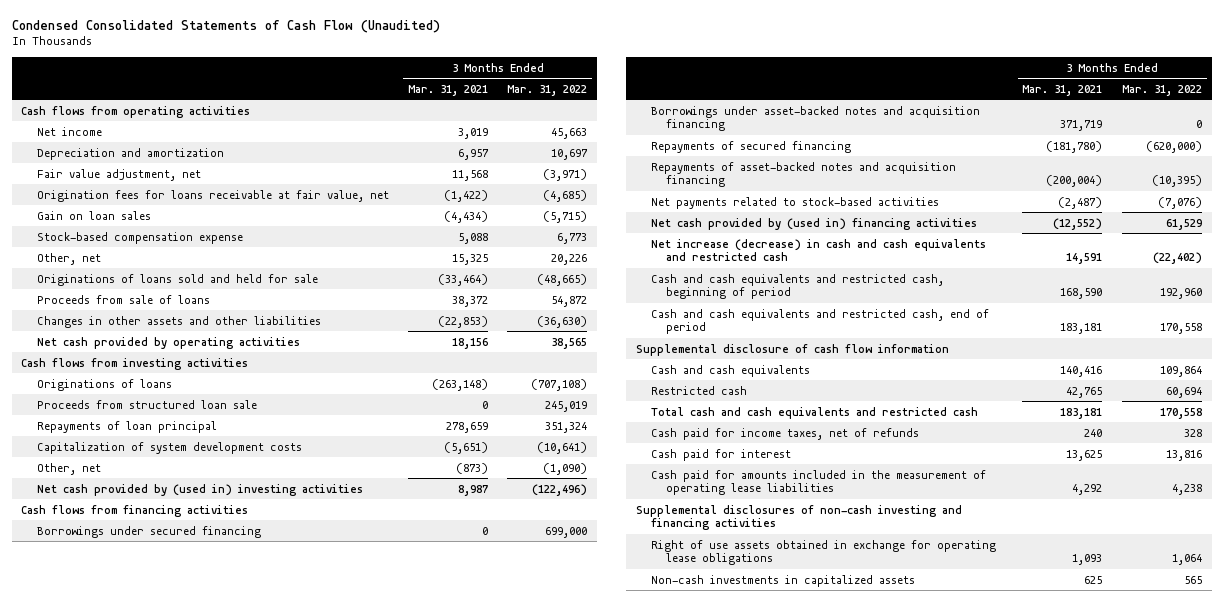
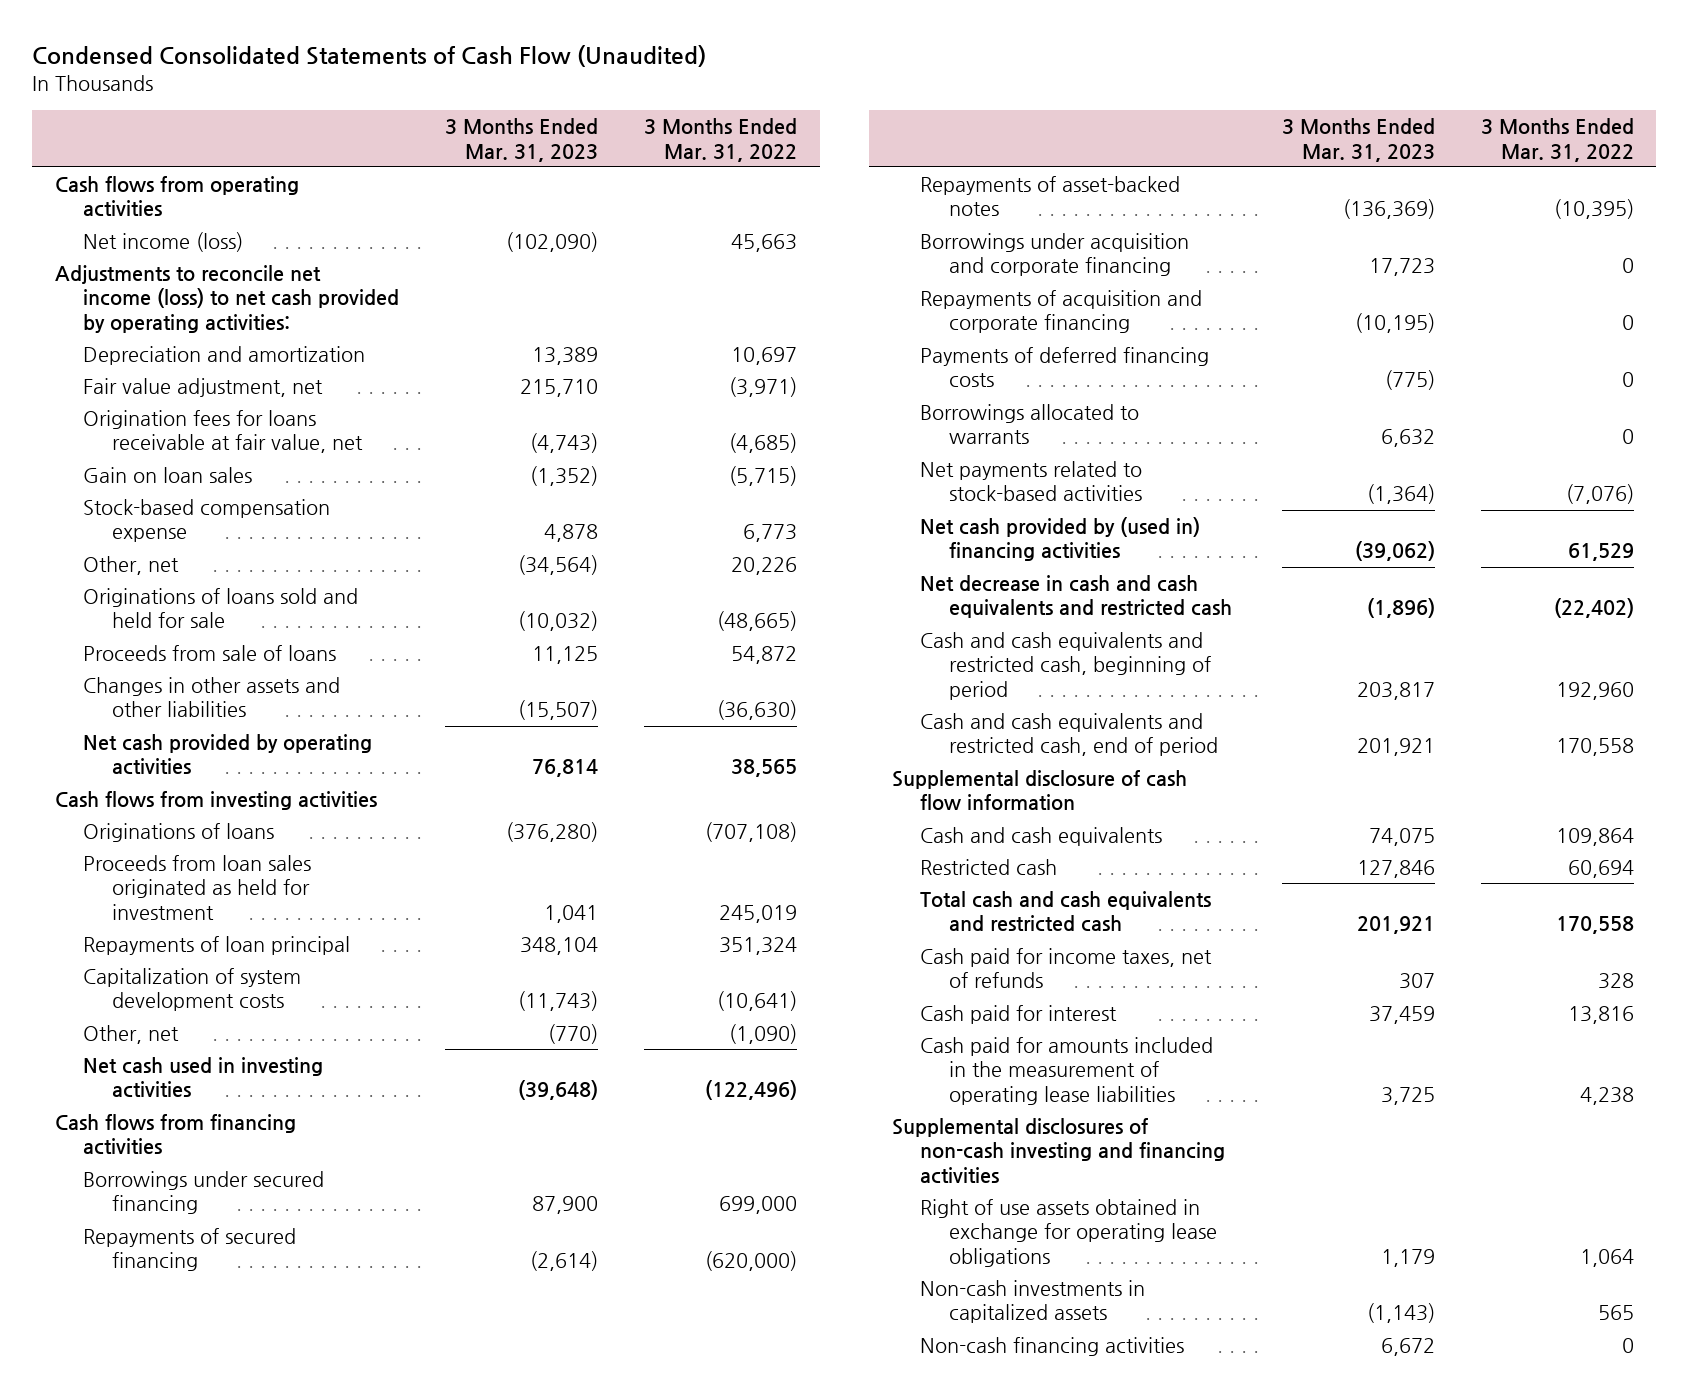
[407,84,488,96] Mar. 31, 2021 -> none
none -> [445,118,599,162] 3 Months Ended Mar. 31, 2023
[36,126,102,136] Net income -> [83,232,244,253] Net income (loss)
none -> [55,265,400,333] Adjustments to reconcile net income (loss) to net cash provided by operating activities:
[36,399,257,409] Proceeds from structured loan sale -> [83,855,312,920] Proceeds from loan sales originated as held for investment
[36,483,363,496] Net cash provided by (used in) investing activities -> [83,1057,324,1099] Net cash used in investing activities
[650,105,980,132] Borrowings under asset-backed notes and acquisition financing -> none
[650,161,956,188] Repayments of asset-backed notes and acquisition financing -> [920,176,1181,217] Repayments of asset-backed notes
none -> [920,233,1190,277] Borrowings under acquisition and corporate financing
none -> [920,290,1203,334] Repayments of acquisition and corporate financing
none -> [920,347,1210,388] Payments of deferred financing costs
none -> [920,404,1140,445] Borrowings allocated to warrants
[650,238,986,262] Net increase (decrease) in cash and cash equivalents and restricted cash -> [920,575,1232,619] Net decrease in cash and cash equivalents and restricted cash
none -> [920,1337,1185,1357] Non-cash financing activities

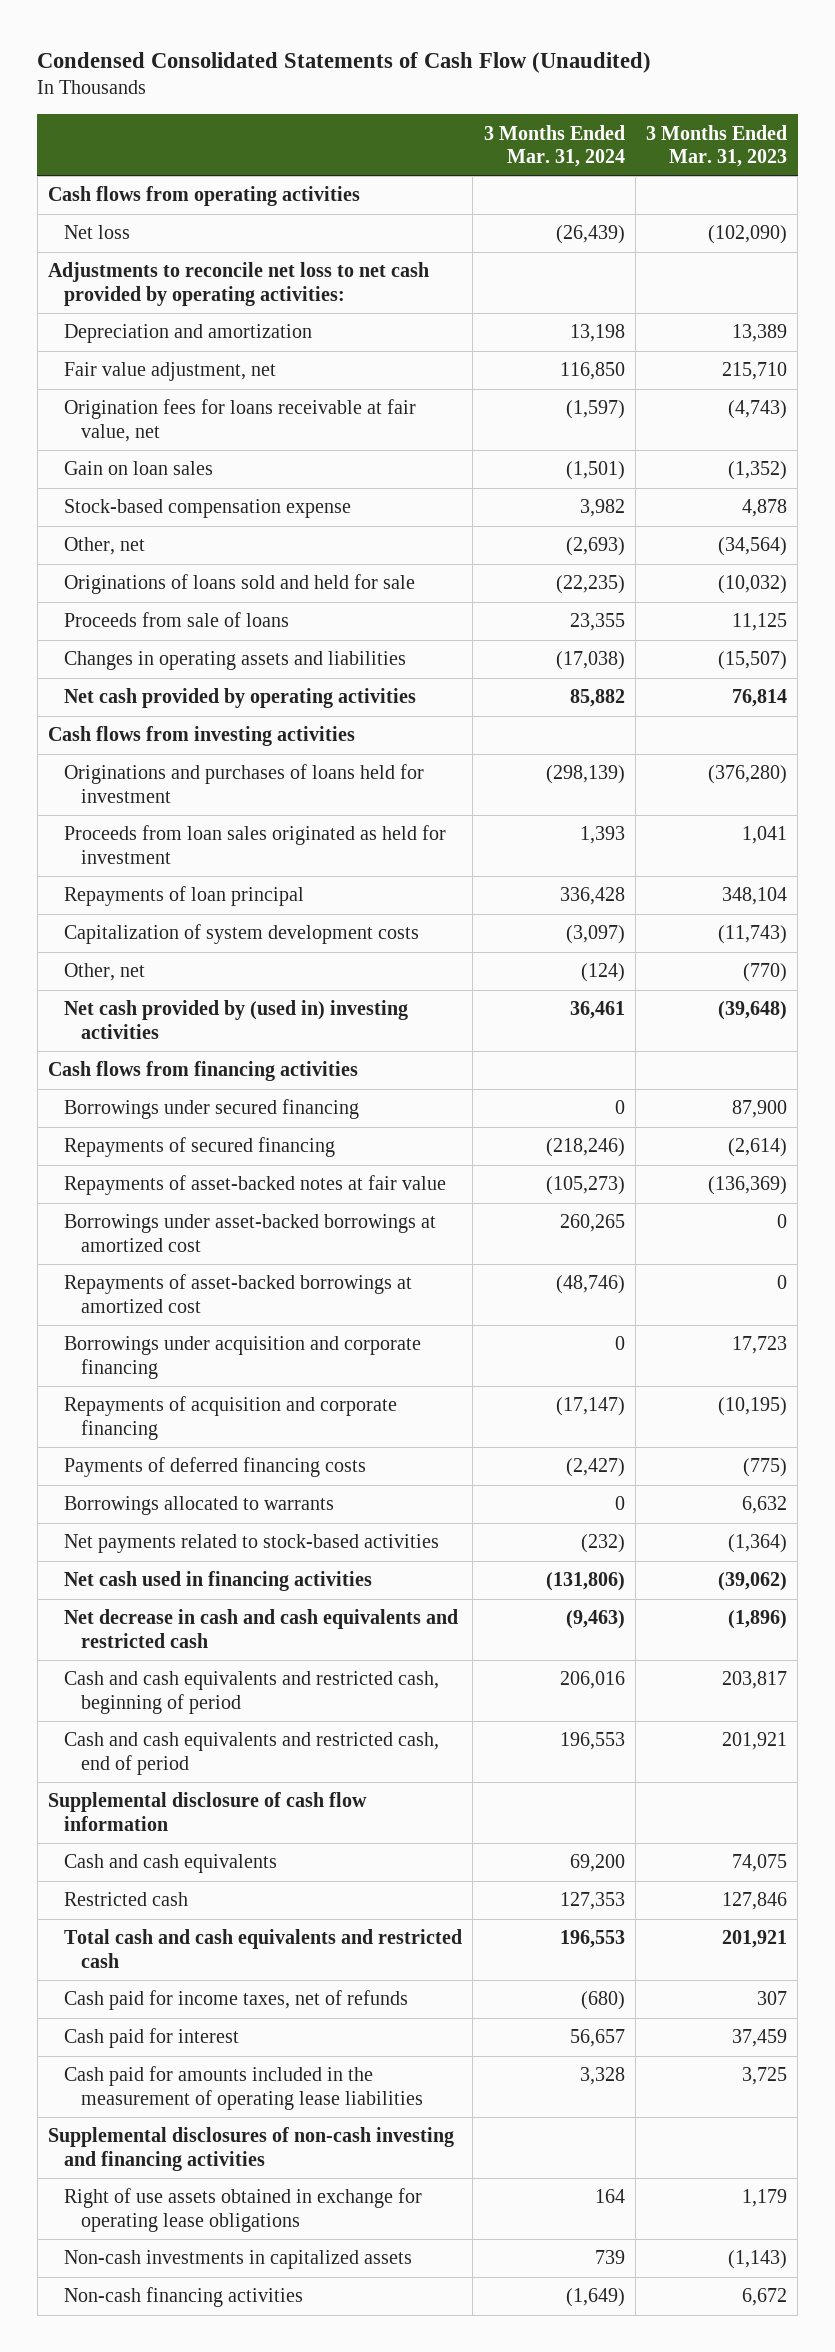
[643,118,797,162] 3 Months Ended Mar. 31, 2022 -> none
none -> [483,124,625,167] 3 Months Ended Mar. 31, 2024
[83,232,244,253] Net income (loss) -> [64,225,131,240] Net loss
[55,265,400,333] Adjustments to reconcile net income (loss) to net cash provided by operating activities: -> [47,262,429,306] Adjustments to reconcile net loss to net cash provided by operating activities:
[83,677,341,718] Changes in other assets and other liabilities -> [64,651,407,671] Changes in operating assets and liabilities
[83,823,275,843] Originations of loans -> [64,764,425,803] Originations and purchases of loans held for investment
[83,1057,324,1099] Net cash used in investing activities -> [64,1000,409,1039] Net cash provided by (used in) investing activities
[920,176,1181,217] Repayments of asset-backed notes -> [64,1175,447,1196] Repayments of asset-backed notes at fair value
none -> [64,1214,437,1252] Borrowings under asset-backed borrowings at amortized cost
none -> [64,1274,413,1313] Repayments of asset-backed borrowings at amortized cost
[920,517,1201,562] Net cash provided by (used in) financing activities -> [64,1571,373,1592] Net cash used in financing activities

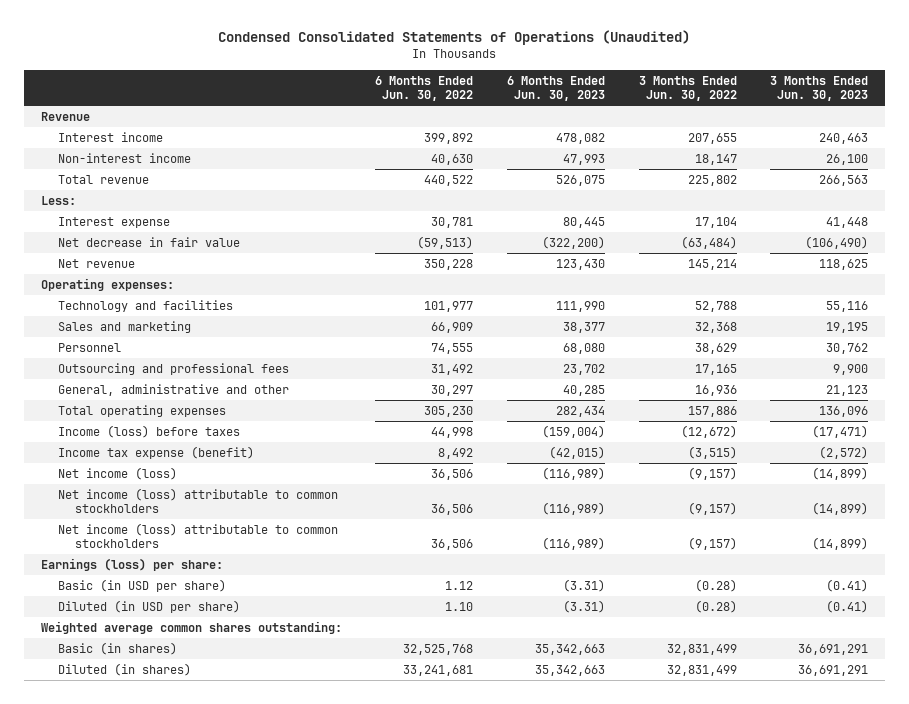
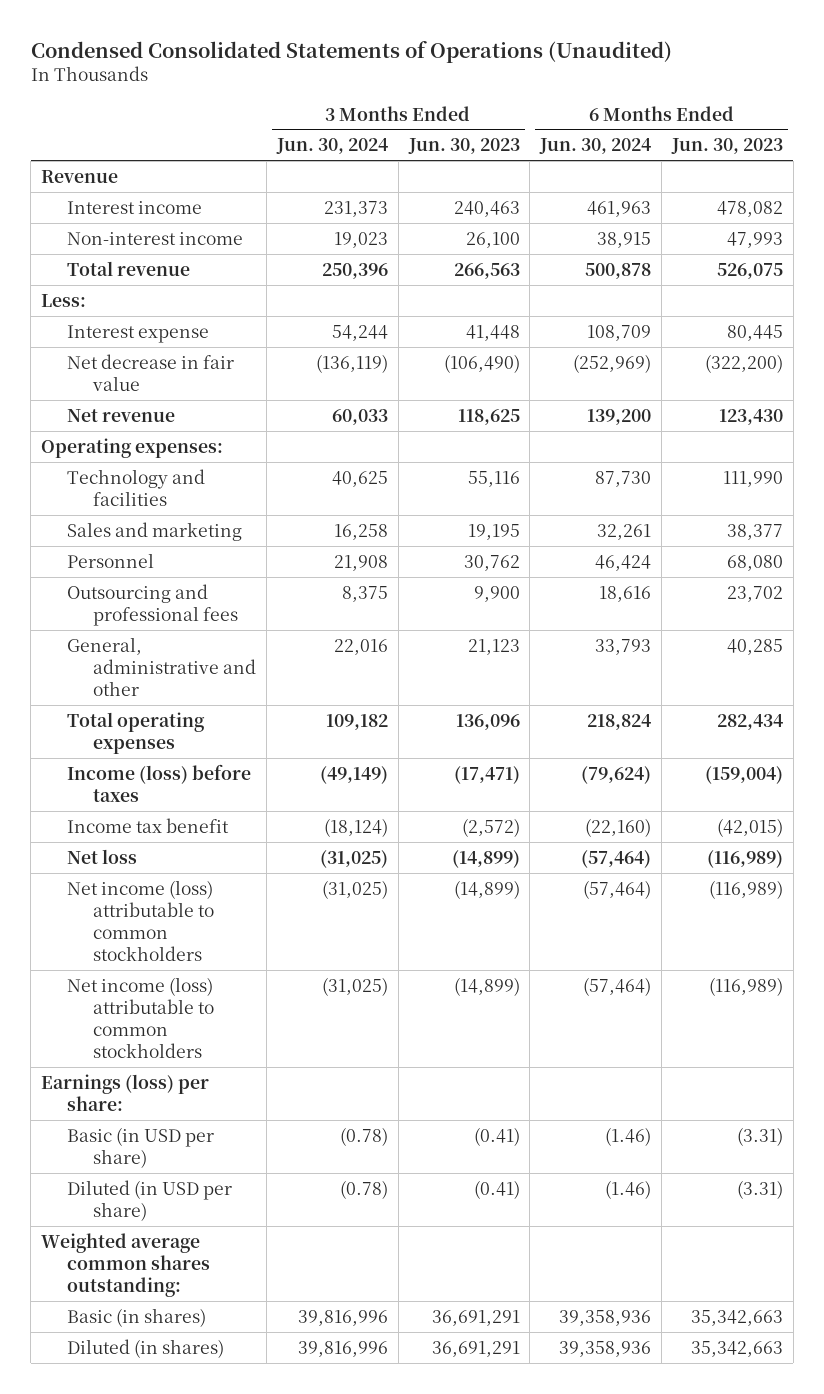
[375,76,474,102] 6 Months Ended Jun. 30, 2022 -> none
[638,76,737,102] 3 Months Ended Jun. 30, 2022 -> none
none -> [275,138,388,155] Jun. 30, 2024
none -> [539,138,652,155] Jun. 30, 2024
[57,445,254,459] Income tax expense (benefit) -> [67,817,230,833] Income tax benefit
[57,466,177,480] Net income (loss) -> [67,848,138,864] Net loss

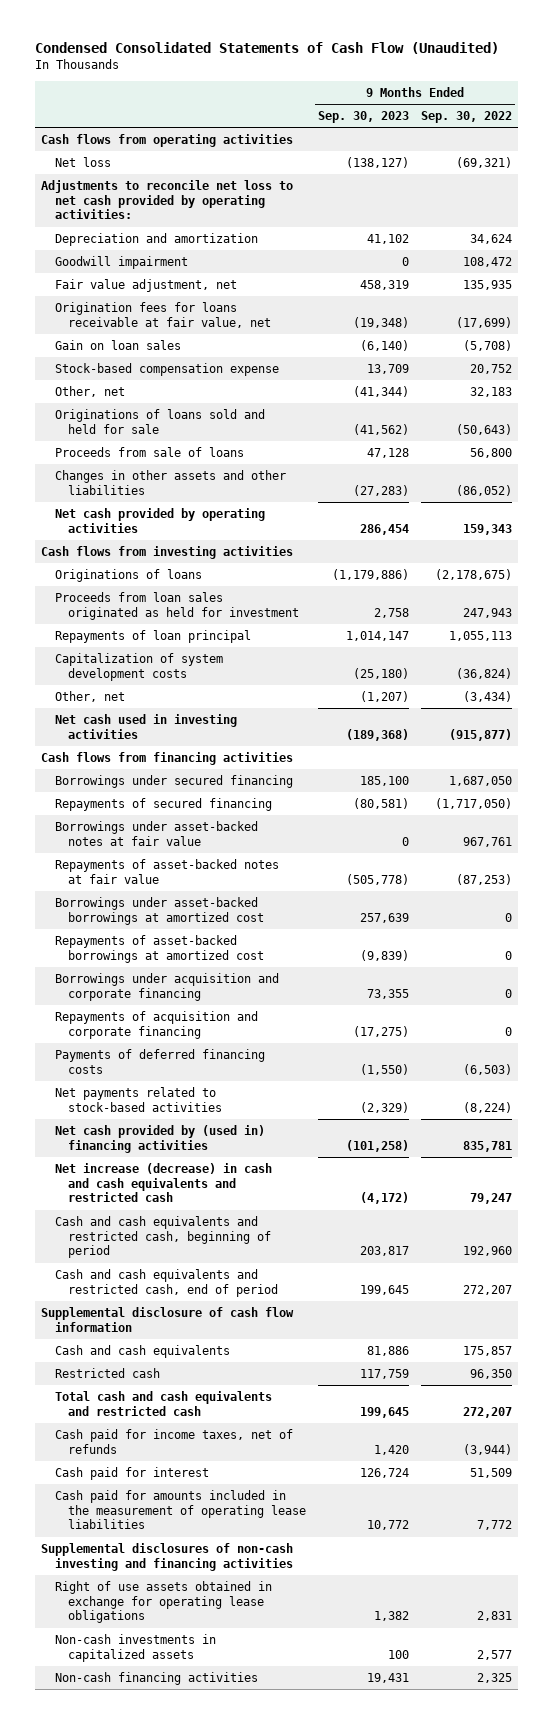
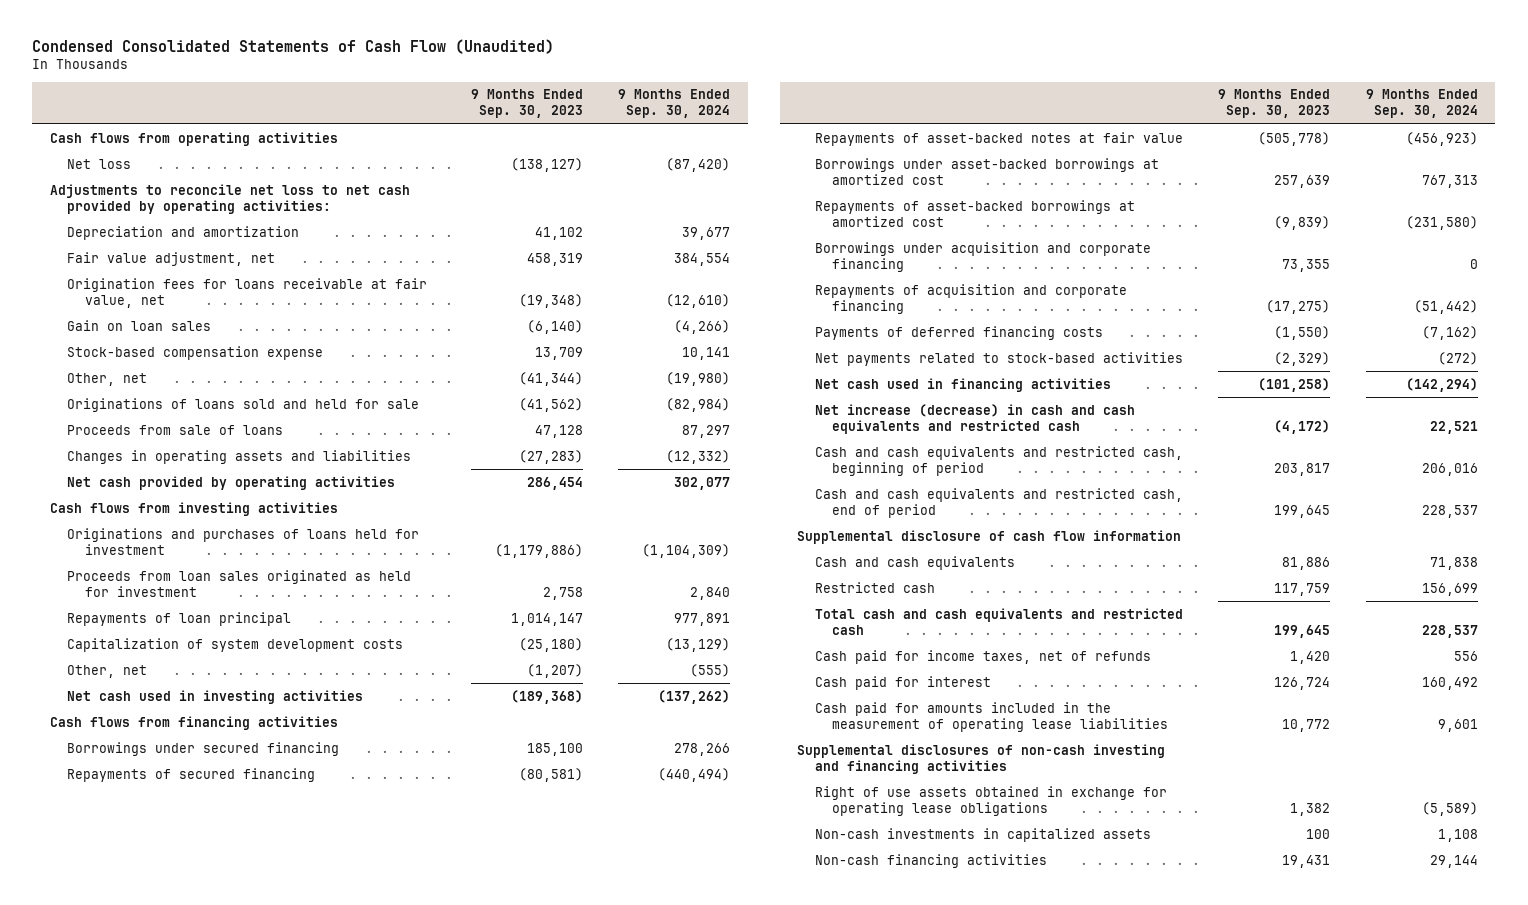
[421,110,513,123] Sep. 30, 2022 -> none
none -> [618,89,731,119] 9 Months Ended Sep. 30, 2024
[54,255,188,269] Goodwill impairment -> none
[54,469,286,495] Changes in other assets and other liabilities -> [67,449,412,464] Changes in operating assets and liabilities
[54,568,202,582] Originations of loans -> [67,527,420,555] Originations and purchases of loans held for investment
[54,820,258,846] Borrowings under asset-backed notes at fair value -> none
[54,1124,265,1153] Net cash provided by (used in) financing activities -> [814,377,1111,392] Net cash used in financing activities

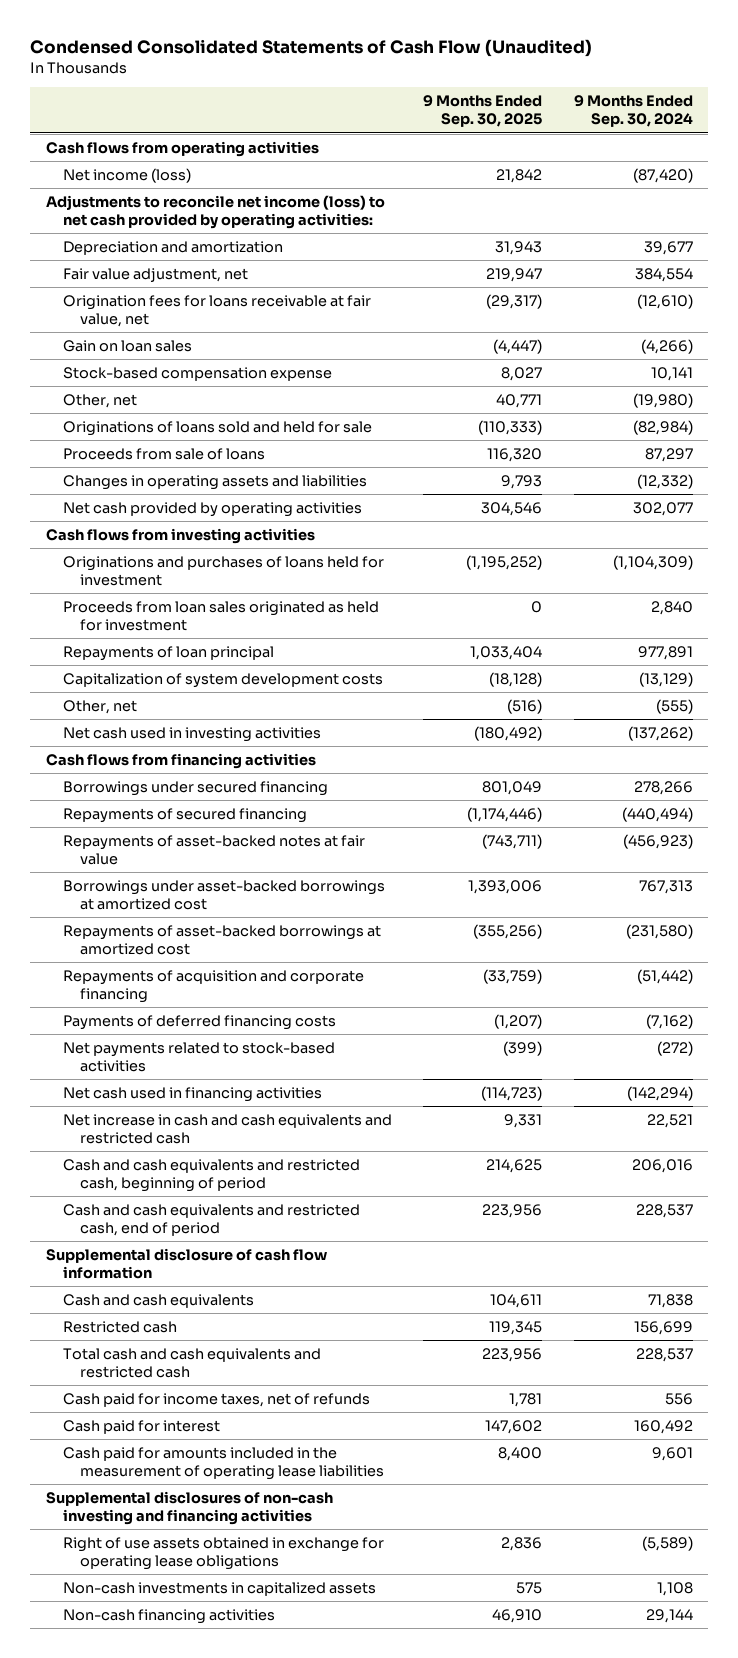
[470,89,583,119] 9 Months Ended Sep. 30, 2023 -> none
none -> [423,95,543,128] 9 Months Ended Sep. 30, 2025
[67,158,132,169] Net loss -> [62,167,191,183] Net income (loss)
[50,183,411,214] Adjustments to reconcile net loss to net cash provided by operating activities: -> [45,194,385,230] Adjustments to reconcile net income (loss) to net cash provided by operating activities:
[814,241,1151,272] Borrowings under acquisition and corporate financing -> none
[814,403,1135,434] Net increase (decrease) in cash and cash equivalents and restricted cash -> [62,1113,392,1145] Net increase in cash and cash equivalents and restricted cash

